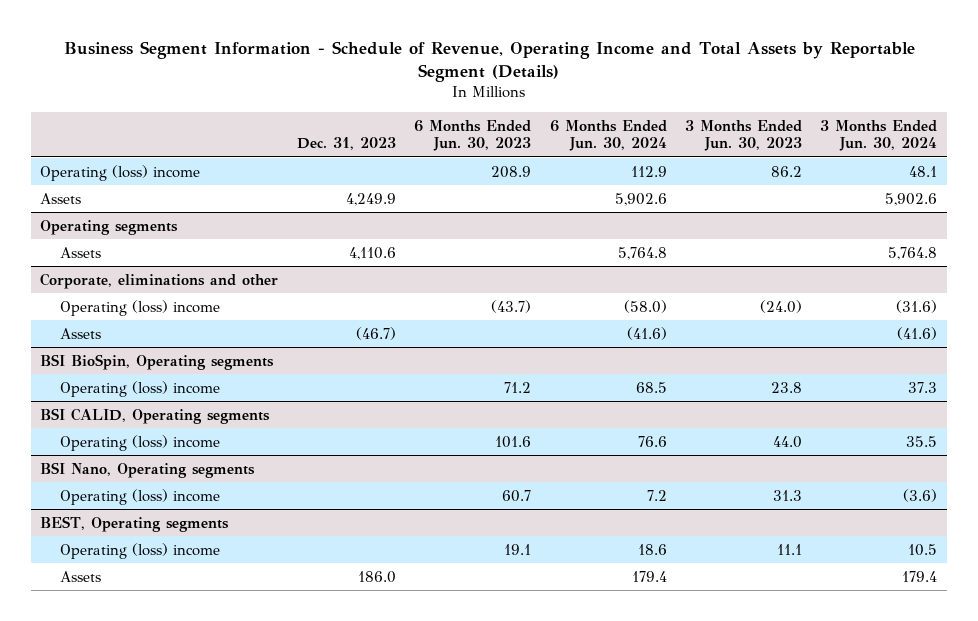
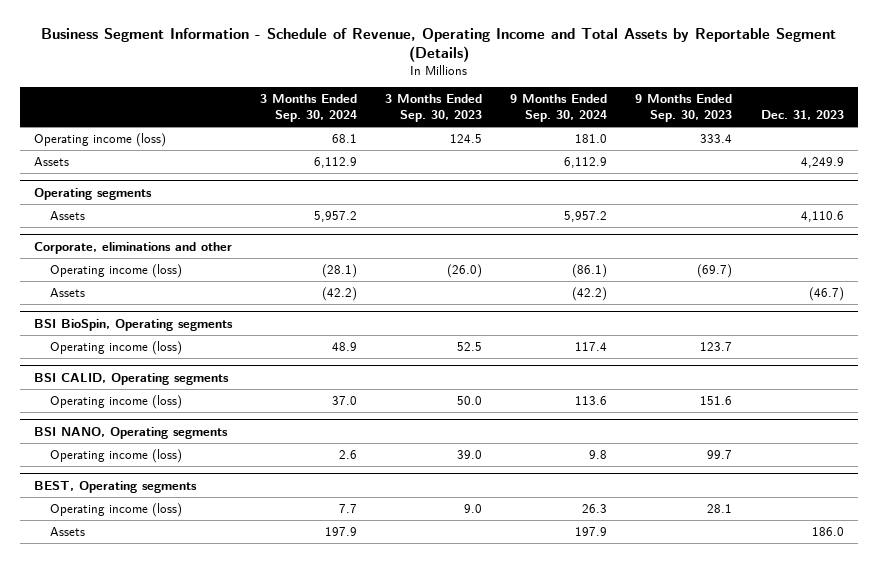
[414,119,532,152] 6 Months Ended Jun. 30, 2023 -> none
[549,119,667,152] 6 Months Ended Jun. 30, 2024 -> none
[684,119,802,152] 3 Months Ended Jun. 30, 2023 -> none
[820,119,938,152] 3 Months Ended Jun. 30, 2024 -> none
none -> [260,94,358,122] 3 Months Ended Sep. 30, 2024
none -> [385,94,483,122] 3 Months Ended Sep. 30, 2023
none -> [510,94,608,122] 9 Months Ended Sep. 30, 2024
none -> [635,94,733,122] 9 Months Ended Sep. 30, 2023
[40,164,201,181] Operating (loss) income -> [33,132,166,147] Operating income (loss)
[59,299,220,316] Operating (loss) income -> [50,263,183,278] Operating income (loss)
[59,380,220,397] Operating (loss) income -> [50,340,183,355] Operating income (loss)
[59,434,220,451] Operating (loss) income -> [50,394,183,409] Operating income (loss)
[40,461,256,478] BSI Nano, Operating segments -> [33,426,228,439] BSI NANO, Operating segments
[59,488,220,505] Operating (loss) income -> [50,448,183,463] Operating income (loss)
[59,542,220,559] Operating (loss) income -> [50,502,183,517] Operating income (loss)

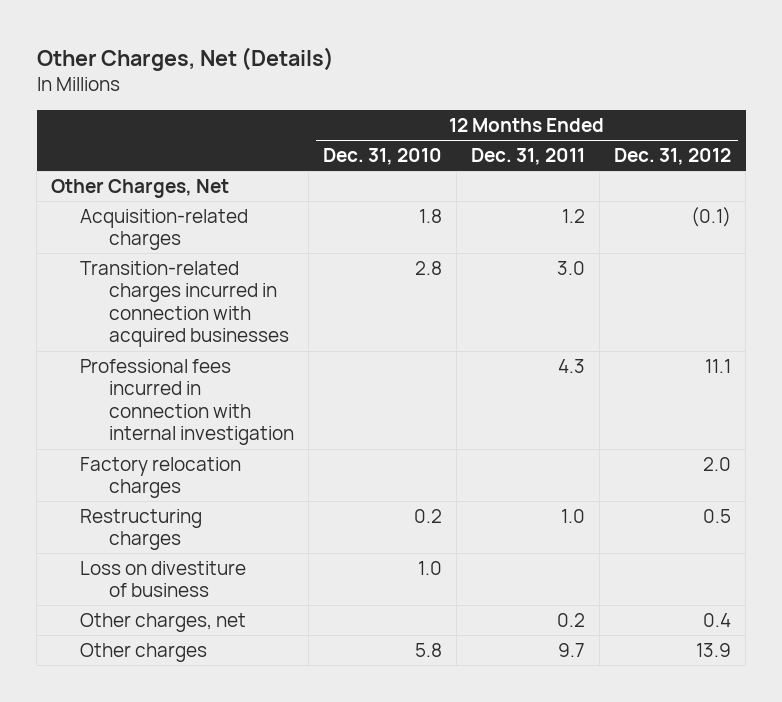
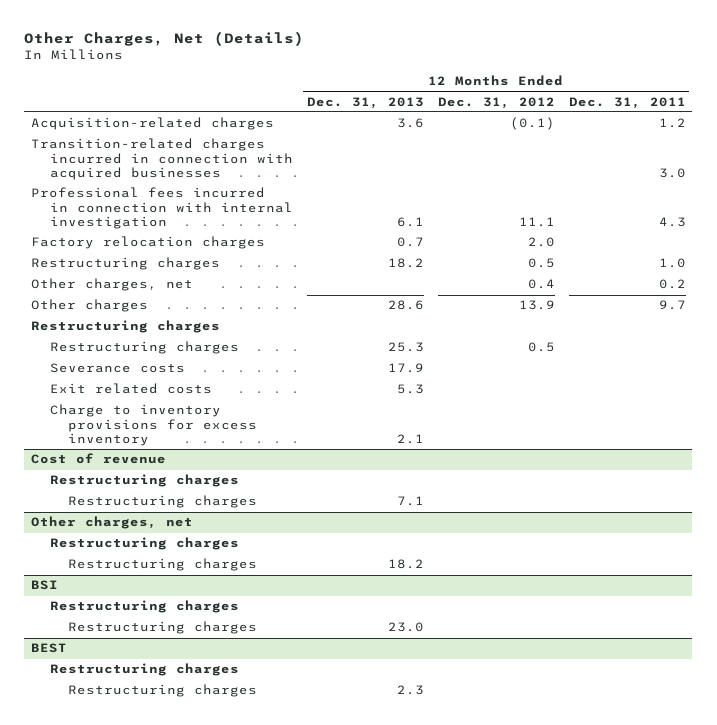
[323,147,443,165] Dec. 31, 2010 -> none
none -> [306,96,424,109] Dec. 31, 2013
[51,178,230,198] Other Charges, Net -> none
[80,560,247,598] Loss on divestiture of business -> none
none -> [31,320,221,334] Restructuring charges
none -> [49,341,239,355] Restructuring charges
none -> [49,363,185,374] Severance costs
none -> [49,383,212,395] Exit related costs
none -> [49,404,258,446] Charge to inventory provisions for excess inventory
none -> [31,453,167,465] Cost of revenue
none -> [49,474,239,488] Restructuring charges
none -> [68,495,258,509] Restructuring charges
none -> [31,516,194,530] Other charges, net
none -> [49,537,239,551] Restructuring charges
none -> [68,558,258,572] Restructuring charges
none -> [31,580,59,591] BSI
none -> [49,600,239,614] Restructuring charges
none -> [68,621,258,635] Restructuring charges
none -> [31,643,68,654] BEST
none -> [49,663,239,677] Restructuring charges
none -> [68,684,258,698] Restructuring charges

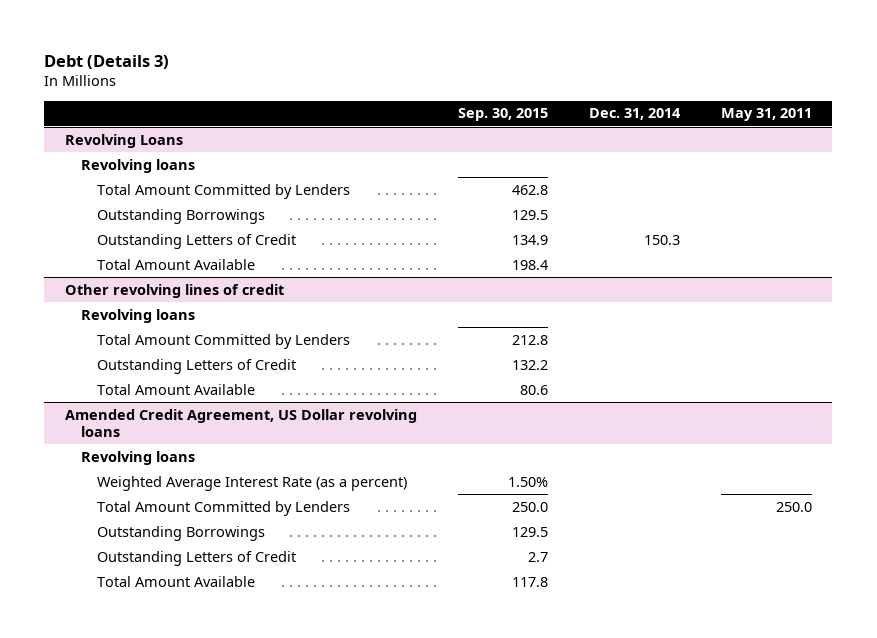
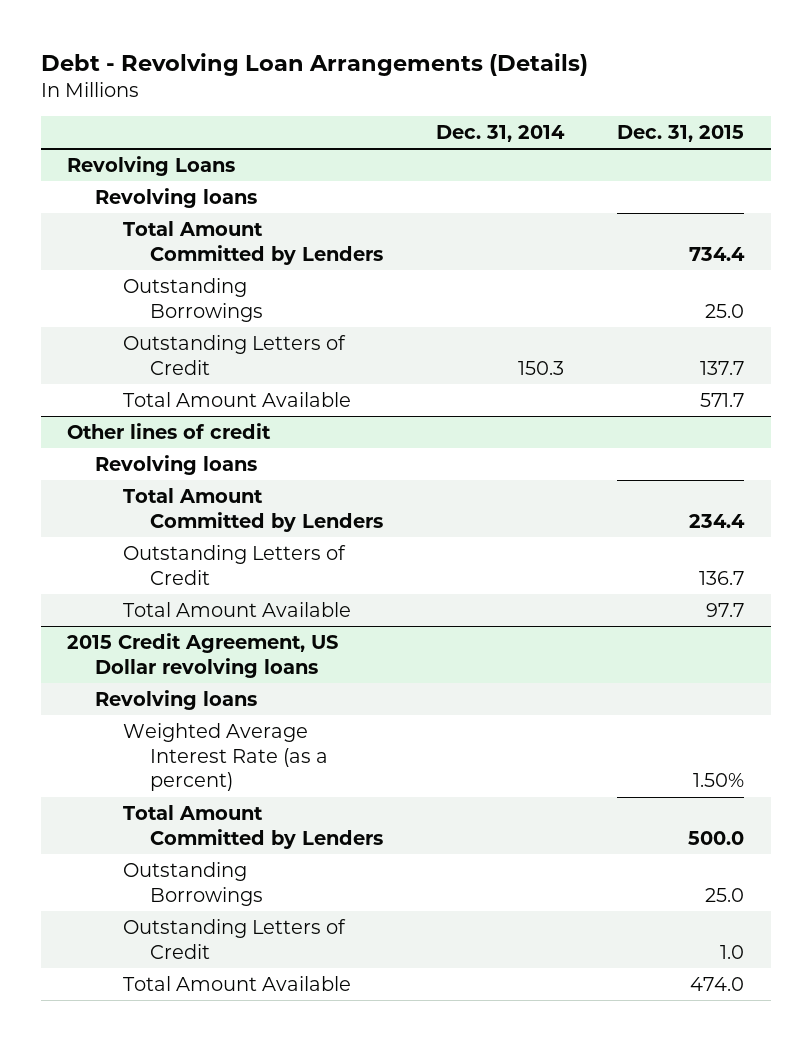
[44,54,170,69] Debt (Details 3) -> [40,52,588,76] Debt - Revolving Loan Arrangements (Details)
[457,108,548,122] Sep. 30, 2015 -> none
[720,108,812,122] May 31, 2011 -> none
none -> [617,125,745,143] Dec. 31, 2015
[64,283,284,298] Other revolving lines of credit -> [67,422,272,439] Other lines of credit
[64,408,417,437] Amended Credit Agreement, US Dollar revolving loans -> [67,632,339,678] 2015 Credit Agreement, US Dollar revolving loans

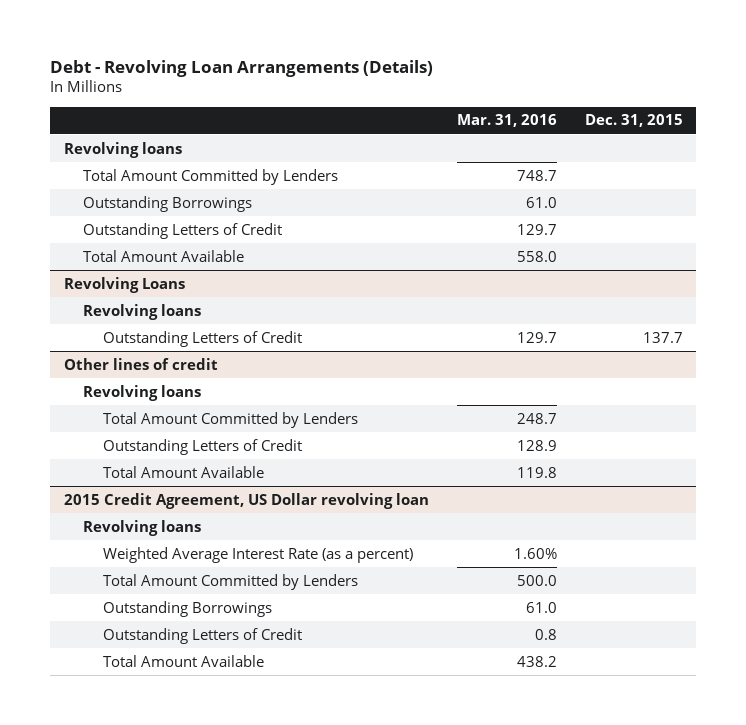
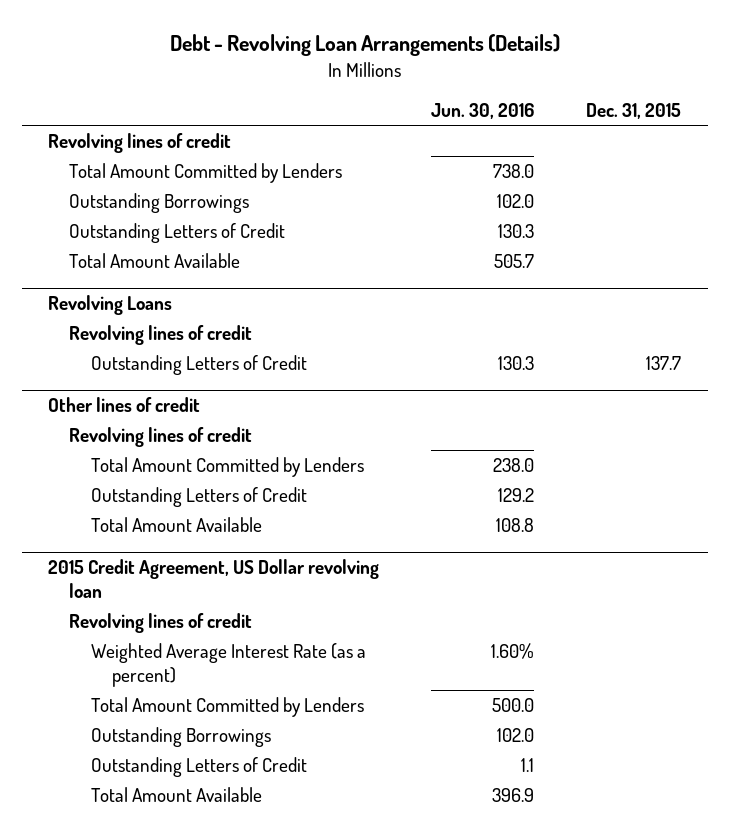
[456,114,557,128] Mar. 31, 2016 -> none
none -> [431,103,535,120] Jun. 30, 2016
[63,141,182,158] Revolving loans -> [48,132,232,153] Revolving lines of credit
[83,303,202,320] Revolving loans -> [69,324,253,345] Revolving lines of credit
[83,384,202,401] Revolving loans -> [69,426,253,447] Revolving lines of credit
[83,519,202,536] Revolving loans -> [69,612,253,633] Revolving lines of credit

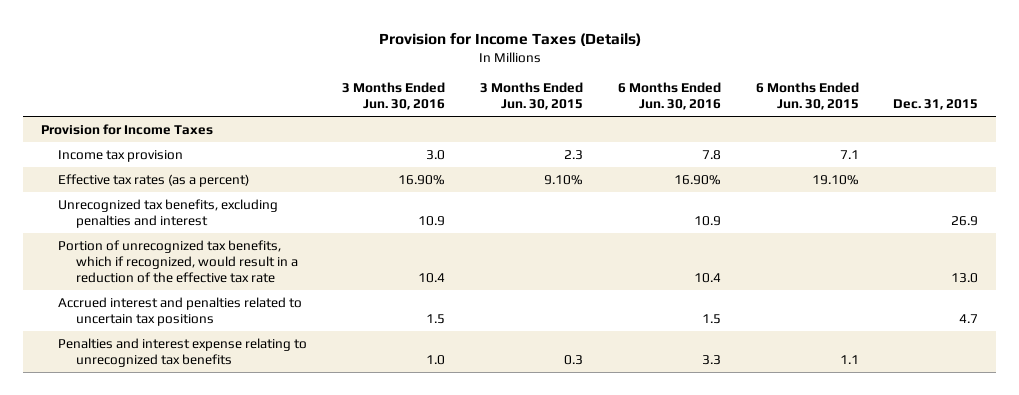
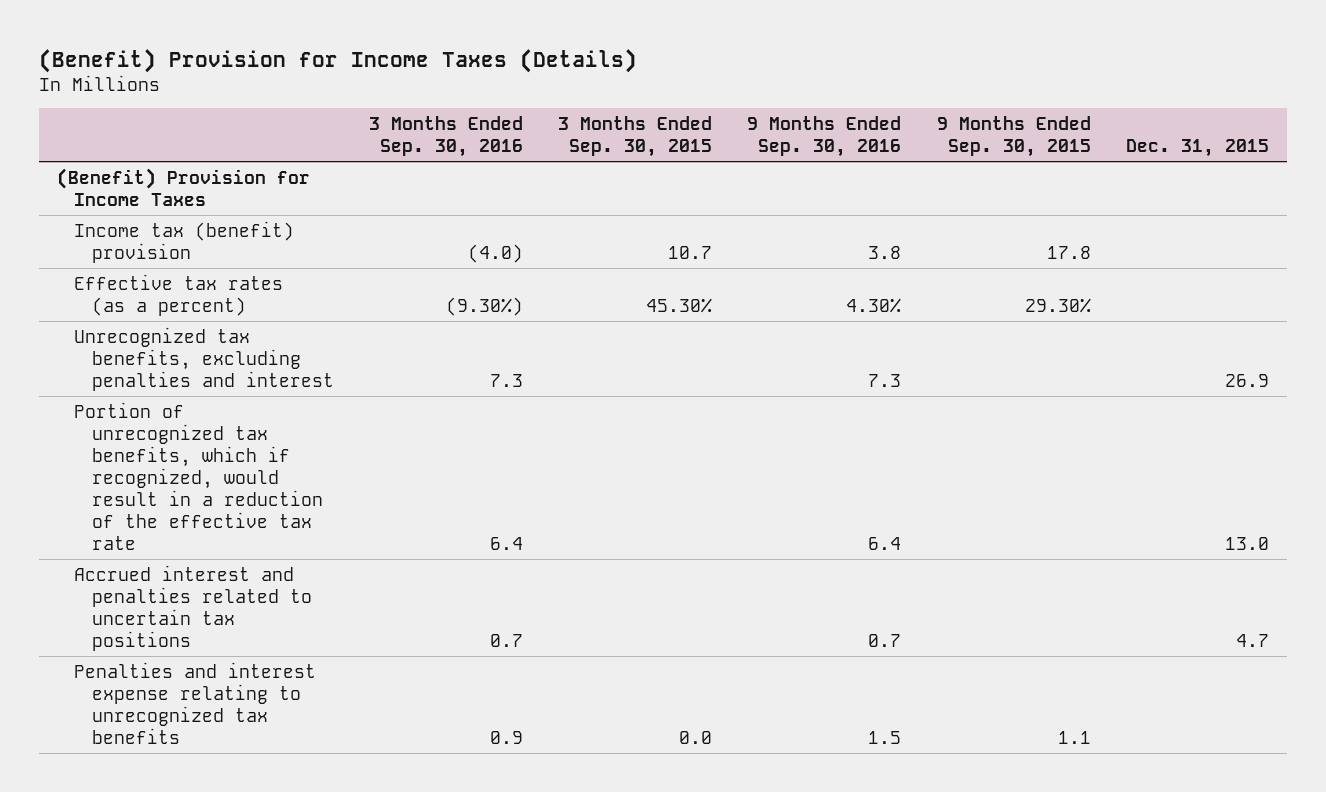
[378,32,641,46] Provision for Income Taxes (Details) -> [39,48,638,73] (Benefit) Provision for Income Taxes (Details)
[341,82,445,110] 3 Months Ended Jun. 30, 2016 -> none
[479,82,583,110] 3 Months Ended Jun. 30, 2015 -> none
[617,82,721,110] 6 Months Ended Jun. 30, 2016 -> none
[755,82,859,110] 6 Months Ended Jun. 30, 2015 -> none
none -> [368,116,523,158] 3 Months Ended Sep. 30, 2016
none -> [558,116,713,158] 3 Months Ended Sep. 30, 2015
none -> [747,116,902,158] 9 Months Ended Sep. 30, 2016
none -> [936,116,1091,158] 9 Months Ended Sep. 30, 2015
[40,123,213,135] Provision for Income Taxes -> [57,167,311,206] (Benefit) Provision for Income Taxes
[58,149,184,162] Income tax provision -> [74,220,295,263] Income tax (benefit) provision

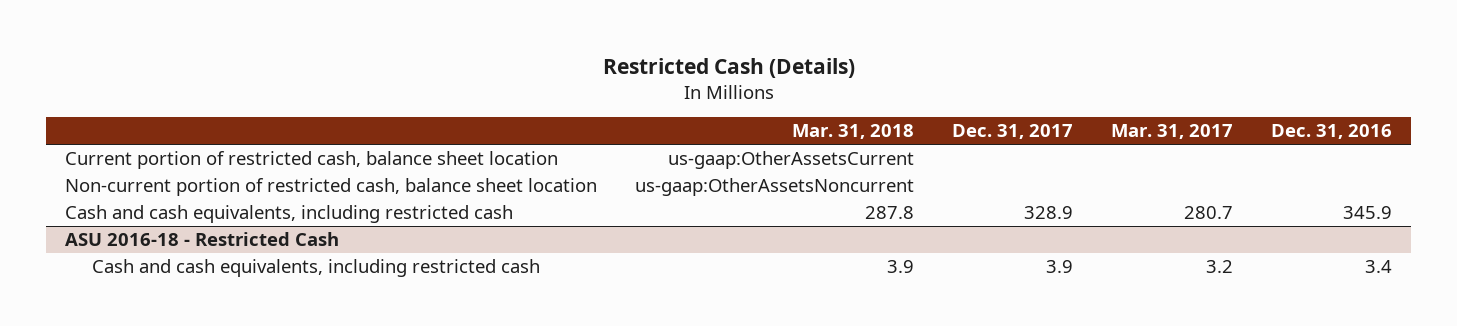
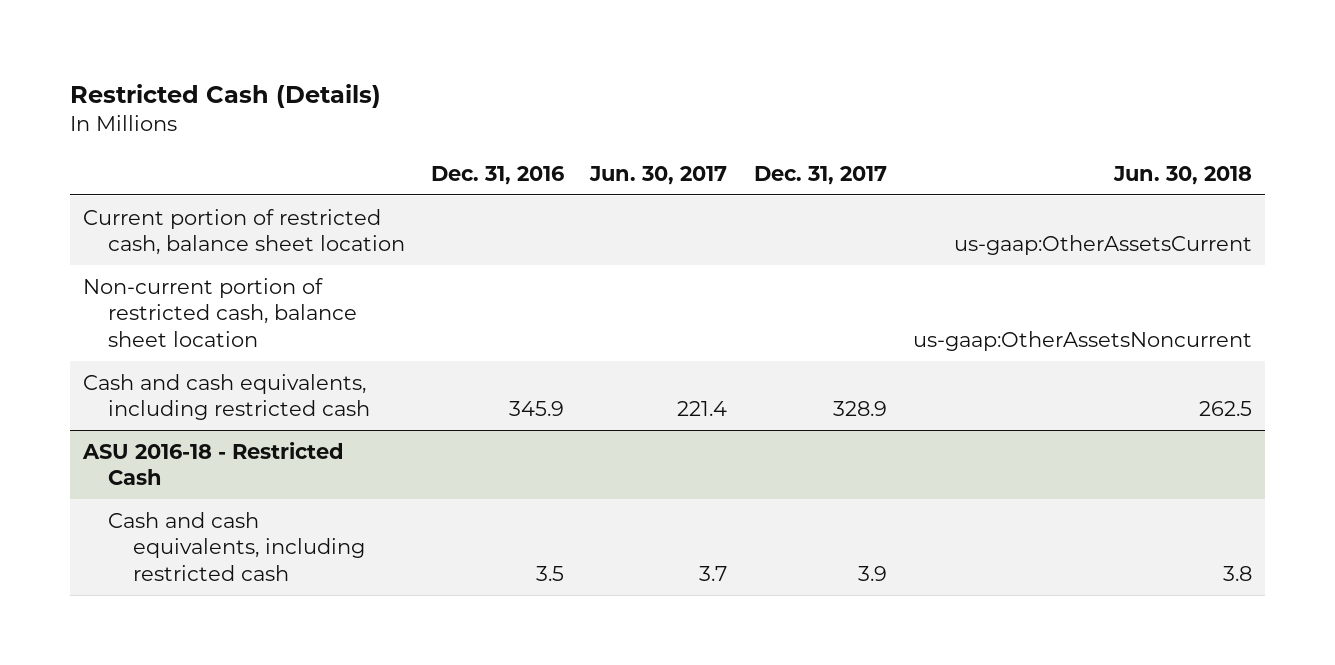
[791,124,914,140] Mar. 31, 2018 -> none
[1111,124,1234,140] Mar. 31, 2017 -> none
none -> [589,165,728,185] Jun. 30, 2017
none -> [1112,165,1252,185] Jun. 30, 2018
[1365,260,1393,274] 3.4 -> [536,565,565,581] 3.5

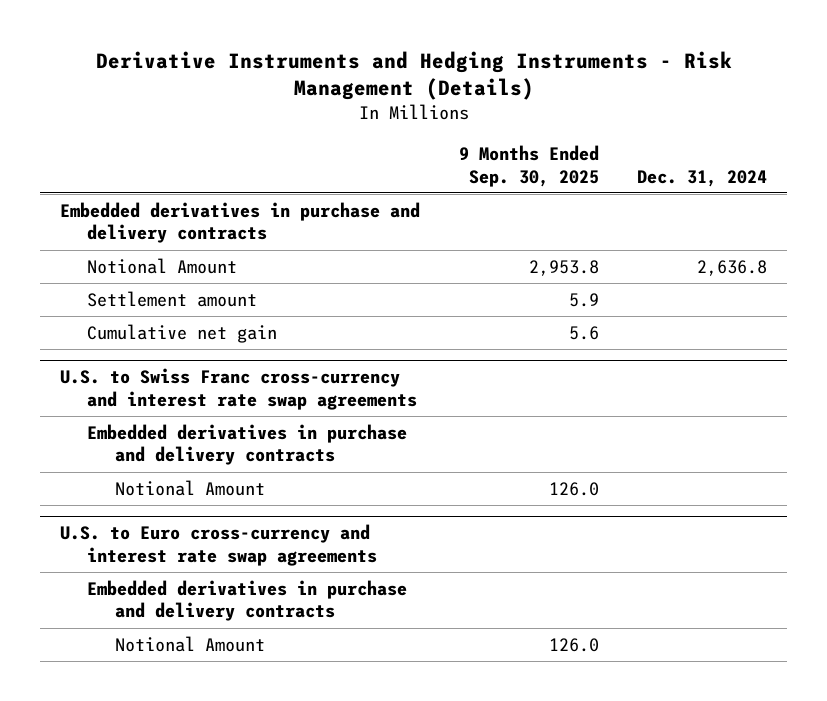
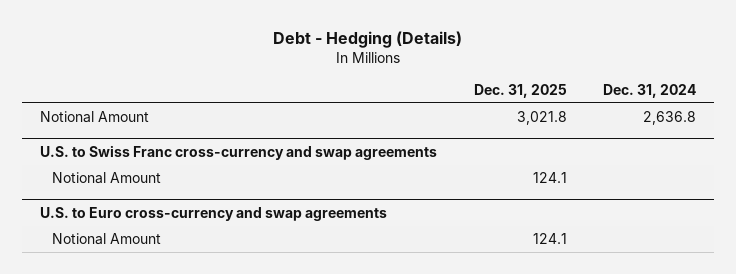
[95,50,732,101] Derivative Instruments and Hedging Instruments - Risk Management (Details) -> [273,31,463,49] Debt - Hedging (Details)
[458,144,599,187] 9 Months Ended Sep. 30, 2025 -> none
none -> [473,84,567,99] Dec. 31, 2025
[59,201,420,244] Embedded derivatives in purchase and delivery contracts -> none
[87,290,258,307] Settlement amount -> none
[87,323,278,343] Cumulative net gain -> none
[87,423,408,466] Embedded derivatives in purchase and delivery contracts -> none
[59,367,418,410] U.S. to Swiss Franc cross-currency and interest rate swap agreements -> [40,144,438,160] U.S. to Swiss Franc cross-currency and swap agreements
[87,579,408,622] Embedded derivatives in purchase and delivery contracts -> none
[59,523,378,566] U.S. to Euro cross-currency and interest rate swap agreements -> [40,206,388,221] U.S. to Euro cross-currency and swap agreements

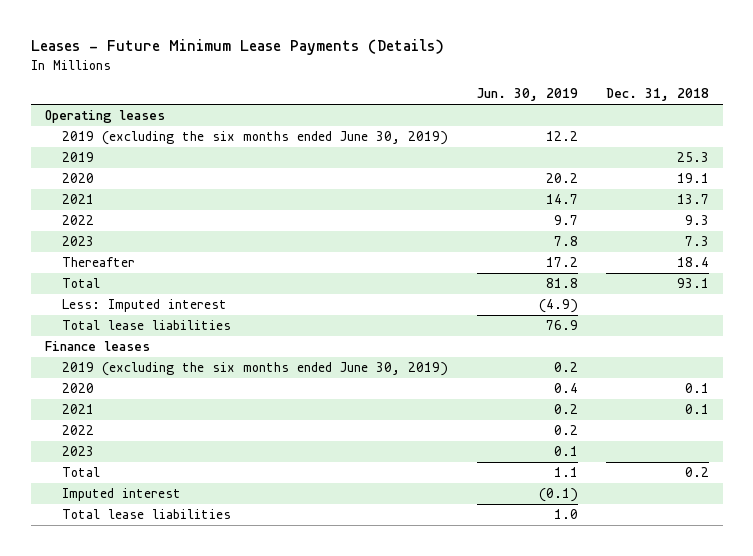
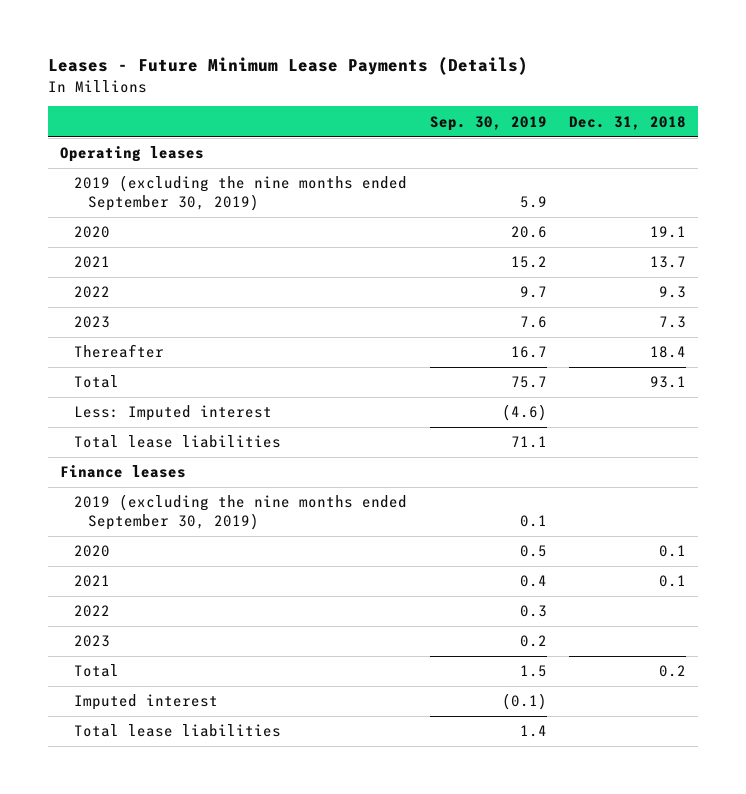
[476,88,578,102] Jun. 30, 2019 -> none
none -> [429,115,547,131] Sep. 30, 2019
[62,152,95,163] 2019 -> none
[62,131,449,146] 2019 (excluding the six months ended June 30, 2019) -> [73,175,407,212] 2019 (excluding the nine months ended September 30, 2019)
[62,362,449,377] 2019 (excluding the six months ended June 30, 2019) -> [73,494,407,531] 2019 (excluding the nine months ended September 30, 2019)

